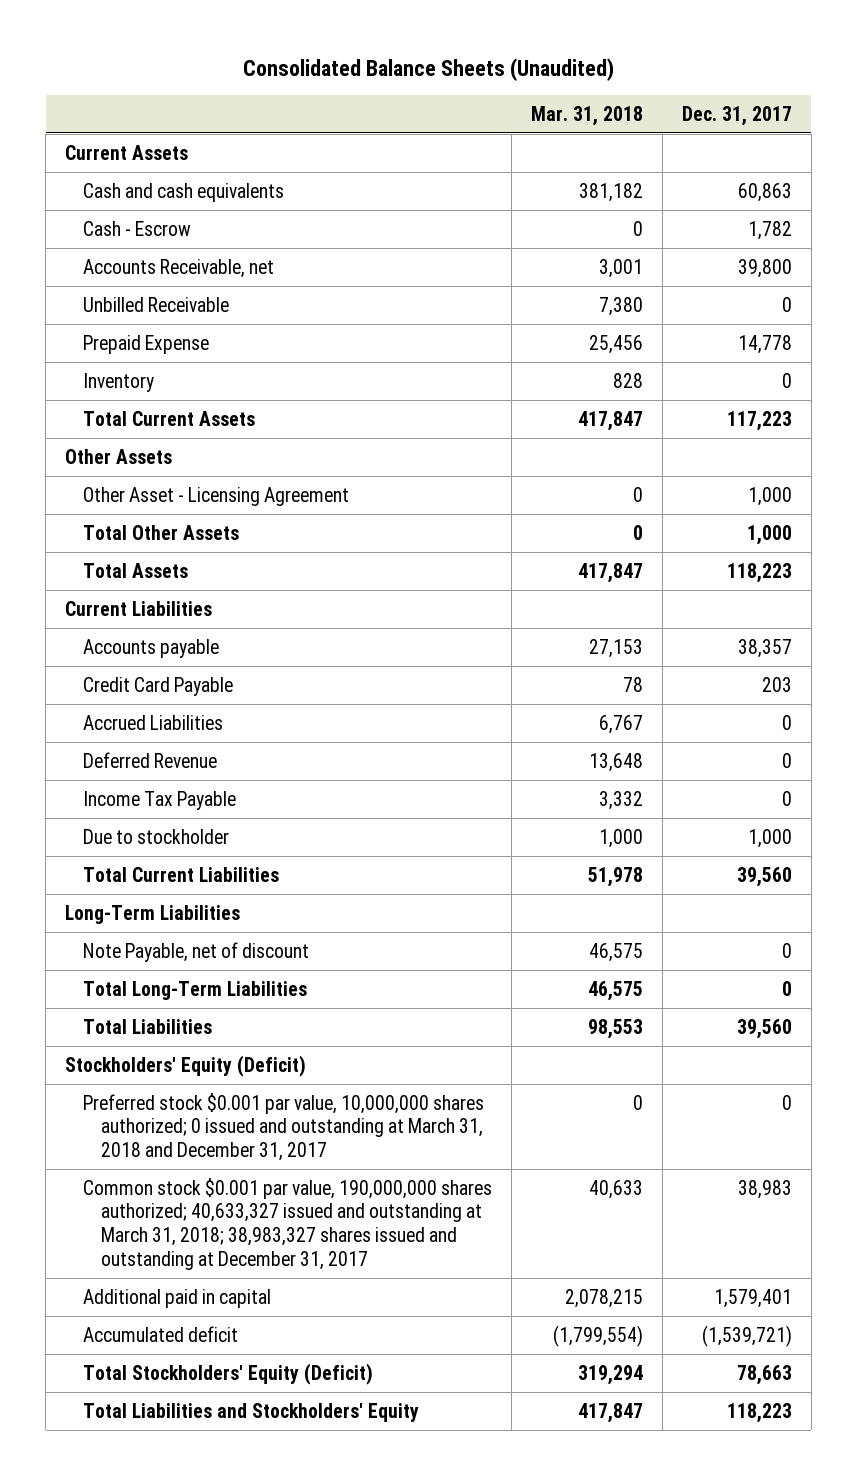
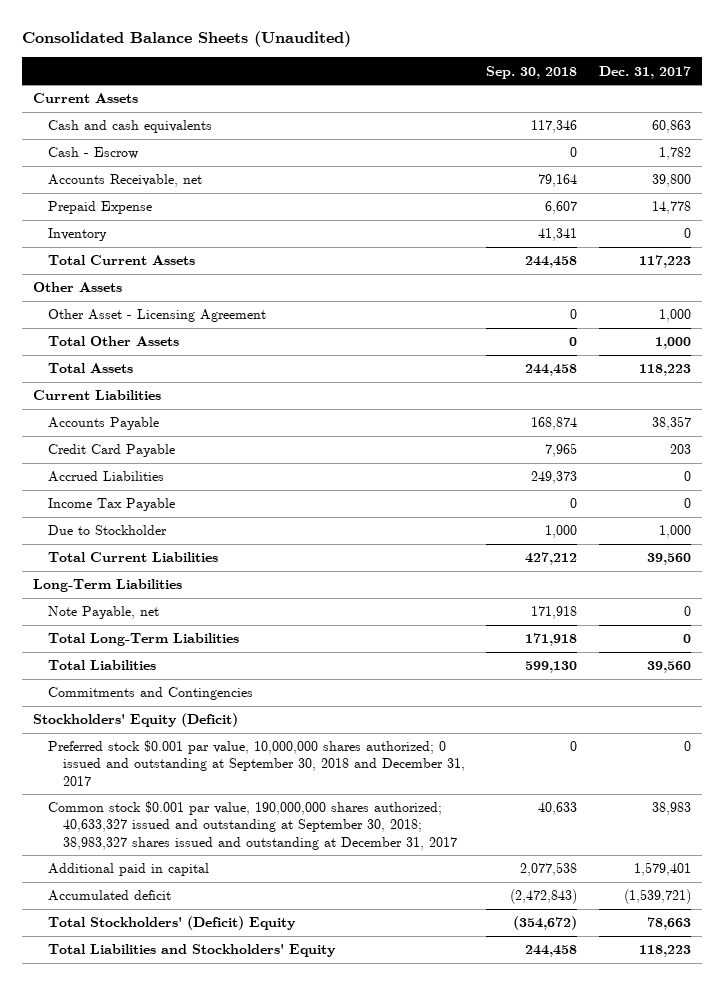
[531,105,644,126] Mar. 31, 2018 -> none
none -> [486,65,578,79] Sep. 30, 2018
[83,296,230,312] Unbilled Receivable -> none
[83,638,220,658] Accounts payable -> [47,417,159,431] Accounts Payable
[83,751,218,768] Deferred Revenue -> none
[83,828,230,844] Due to stockholder -> [47,525,167,536] Due to Stockholder
[83,941,310,962] Note Payable, net of discount -> [47,606,159,620] Note Payable, net
none -> [47,687,253,701] Commitments and Contingencies
[83,1092,485,1162] Preferred stock $0.001 par value, 10,000,000 shares authorized; 0 issued and outstanding at March 31, 2018 and December 31, 2017 -> [47,740,465,786] Preferred stock $0.001 par value, 10,000,000 shares authorized; 0 issued and outstanding at September 30, 2018 and December 31, 2017
[83,1177,493,1270] Common stock $0.001 par value, 190,000,000 shares authorized; 40,633,327 issued and outstanding at March 31, 2018; 38,983,327 shares issued and outstanding at December 31, 2017 -> [47,801,457,850] Common stock $0.001 par value, 190,000,000 shares authorized; 40,633,327 issued and outstanding at September 30, 2018; 38,983,327 shares issued and outstanding at December 31, 2017
[83,1362,374,1385] Total Stockholders' Equity (Deficit) -> [47,916,296,931] Total Stockholders' (Deficit) Equity

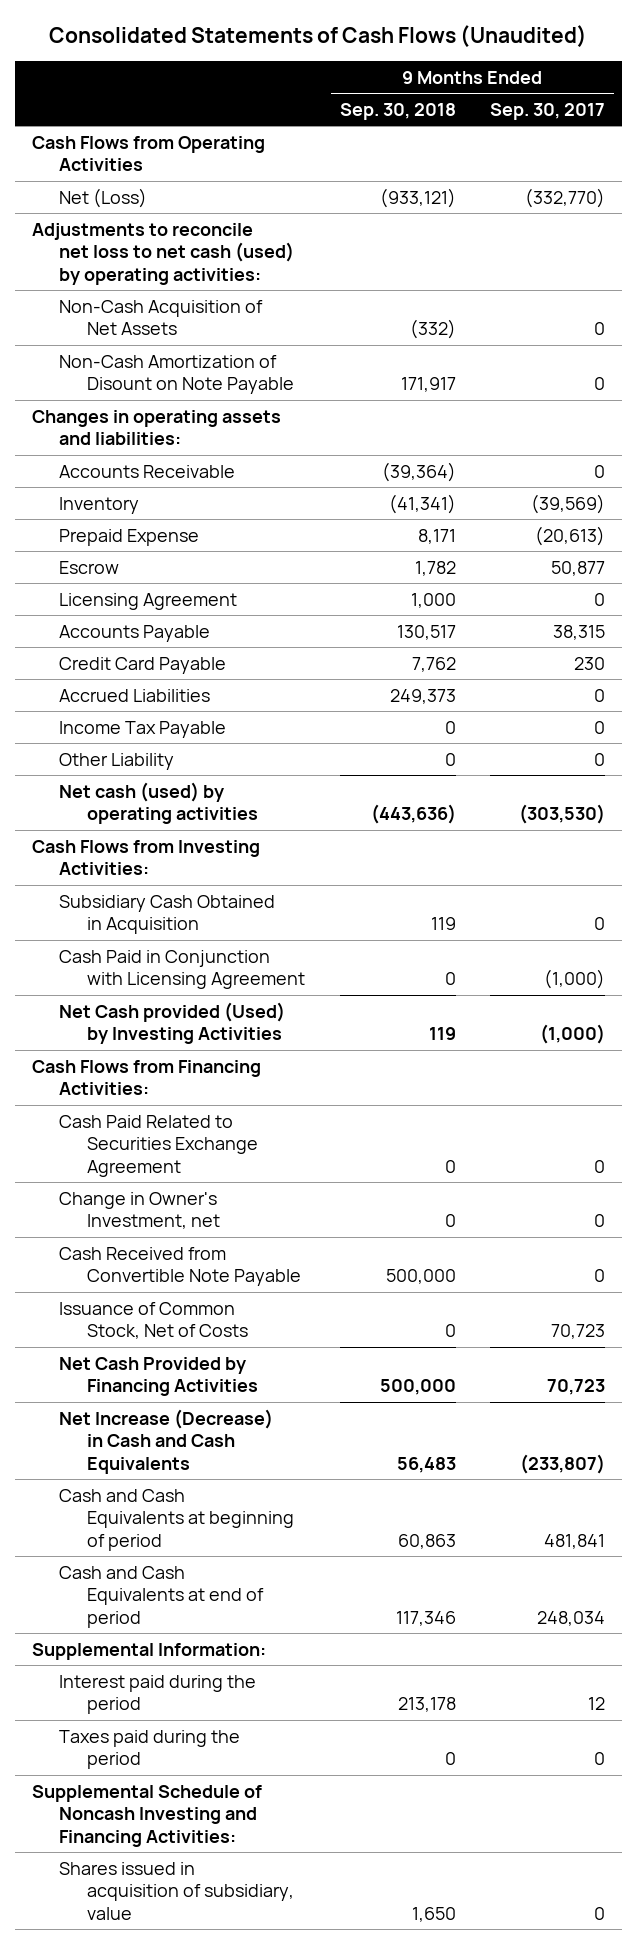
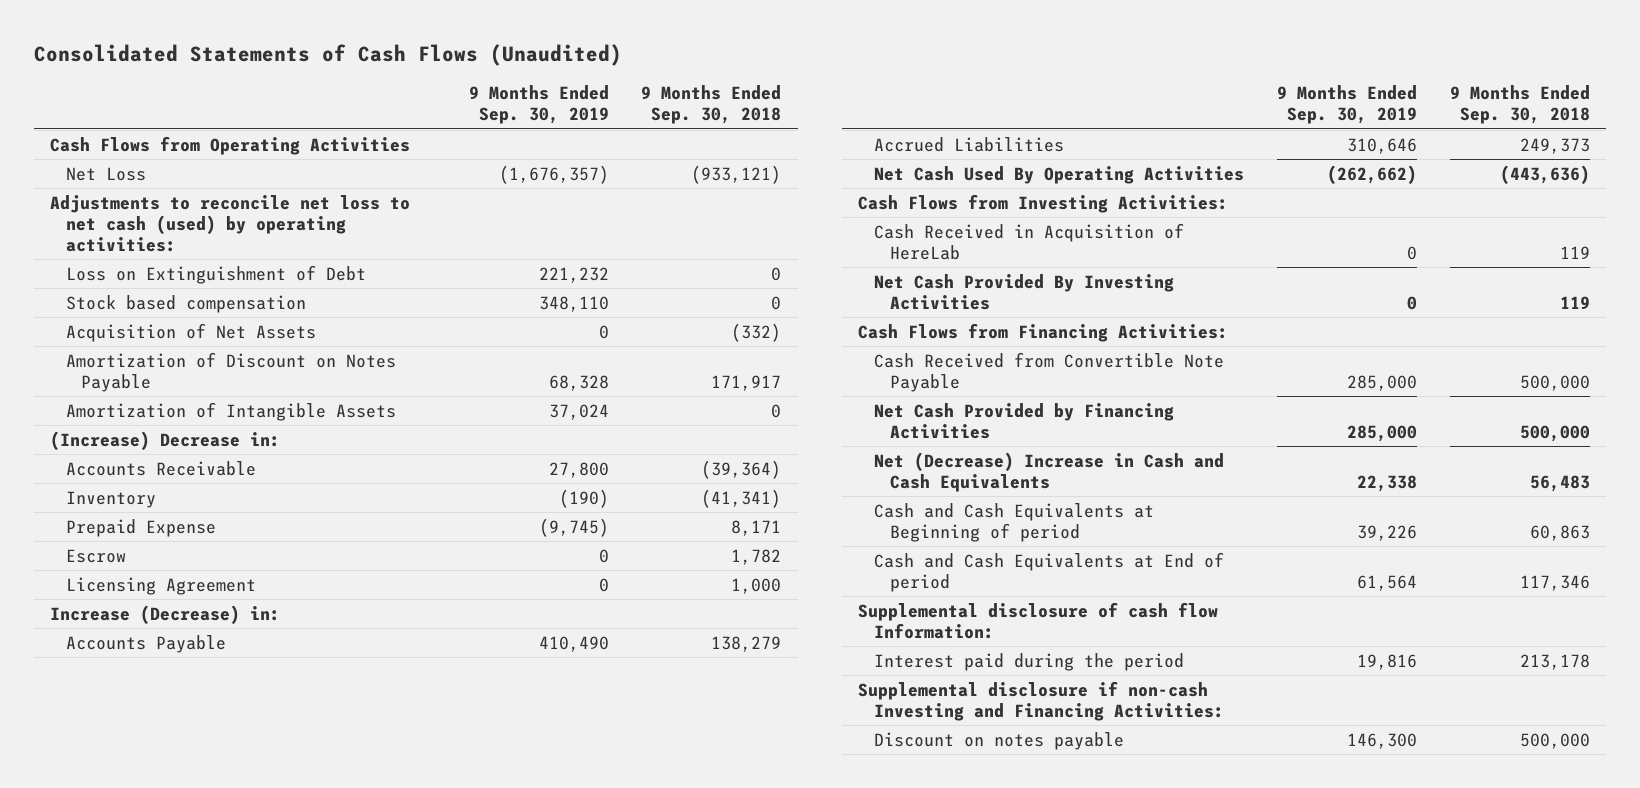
[489,102,605,120] Sep. 30, 2017 -> none
none -> [468,85,609,125] 9 Months Ended Sep. 30, 2019
[59,187,148,208] Net (Loss) -> [65,166,146,181] Net Loss
[31,409,281,446] Changes in operating assets and liabilities: -> none
none -> [65,264,366,284] Loss on Extinguishment of Debt
none -> [65,294,306,313] Stock based compensation
[59,299,264,336] Non-Cash Acquisition of Net Assets -> [65,322,316,342] Acquisition of Net Assets
[59,354,295,395] Non-Cash Amortization of Disount on Note Payable -> [65,351,396,392] Amortization of Discount on Notes Payable
none -> [65,401,396,421] Amortization of Intangible Assets
none -> [50,430,281,450] (Increase) Decrease in:
[59,656,227,674] Credit Card Payable -> none
none -> [50,604,281,624] Increase (Decrease) in:
[396,624,456,640] 130,517 -> [711,635,782,652] 138,279
[59,720,227,738] Income Tax Payable -> none
[59,752,175,770] Other Liability -> none
[59,781,259,825] Net cash (used) by operating activities -> [874,165,1245,184] Net Cash Used By Operating Activities
[59,949,306,990] Cash Paid in Conjunction with Licensing Agreement -> none
[59,894,276,935] Subsidiary Cash Obtained in Acquisition -> [874,222,1185,260] Cash Received in Acquisition of HereLab
[59,1001,286,1045] Net Cash provided (Used) by Investing Activities -> [874,273,1175,310] Net Cash Provided By Investing Activities
[59,1114,259,1177] Cash Paid Related to Securities Exchange Agreement -> none
[59,1191,221,1230] Change in Owner's Investment, net -> none
[59,1301,249,1340] Issuance of Common Stock, Net of Costs -> none
[59,1408,274,1474] Net Increase (Decrease) in Cash and Cash Equivalents -> [874,451,1225,492] Net (Decrease) Increase in Cash and Cash Equivalents
[59,1488,295,1551] Cash and Cash Equivalents at beginning of period -> [874,502,1155,542] Cash and Cash Equivalents at Beginning of period
[59,1565,265,1628] Cash and Cash Equivalents at end of period -> [874,551,1225,592] Cash and Cash Equivalents at End of period
[31,1642,266,1660] Supplemental Information: -> [858,601,1219,639] Supplemental disclosure of cash flow Information:
[59,1729,241,1770] Taxes paid during the period -> none
[59,1861,295,1920] Shares issued in acquisition of subsidiary, value -> none
[31,1784,262,1847] Supplemental Schedule of Noncash Investing and Financing Activities: -> [858,680,1225,721] Supplemental disclosure if non-cash Investing and Financing Activities:
none -> [874,731,1125,750] Discount on notes payable

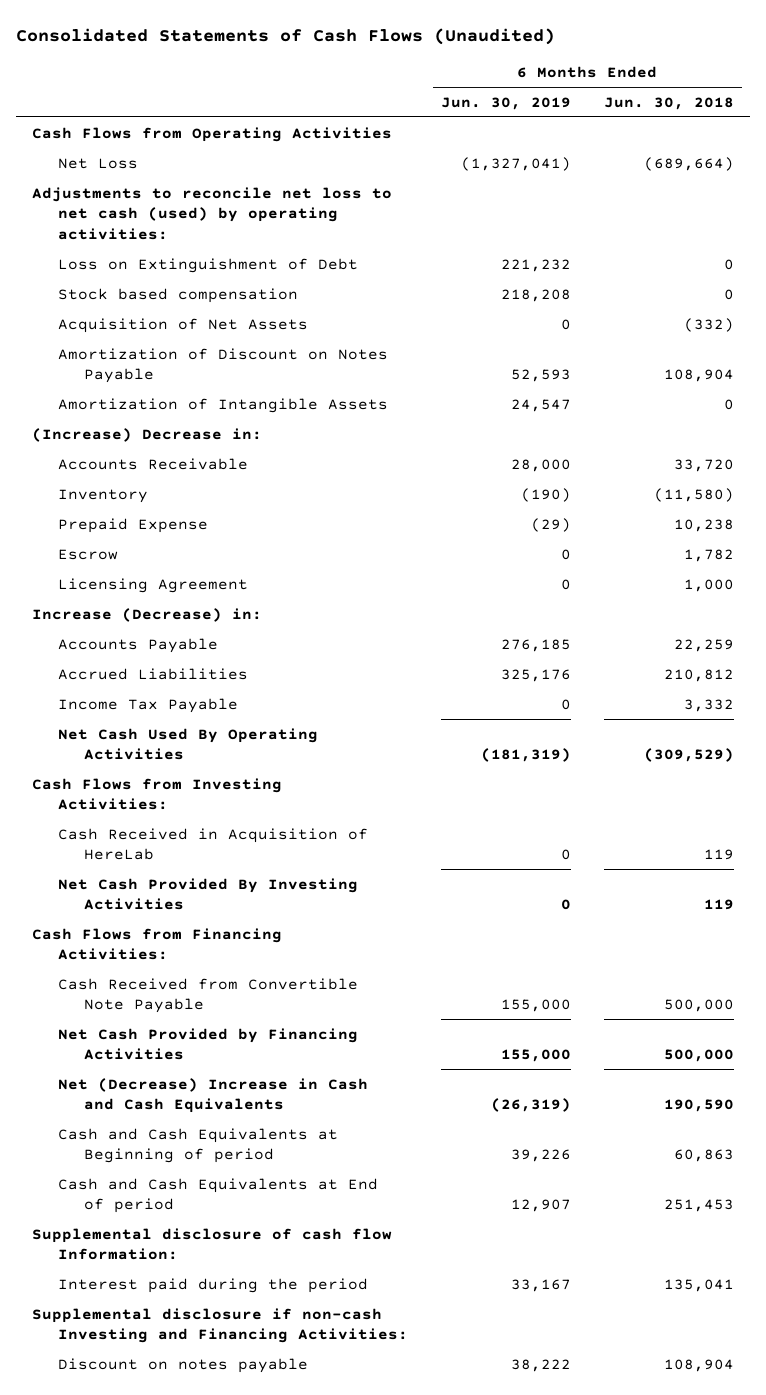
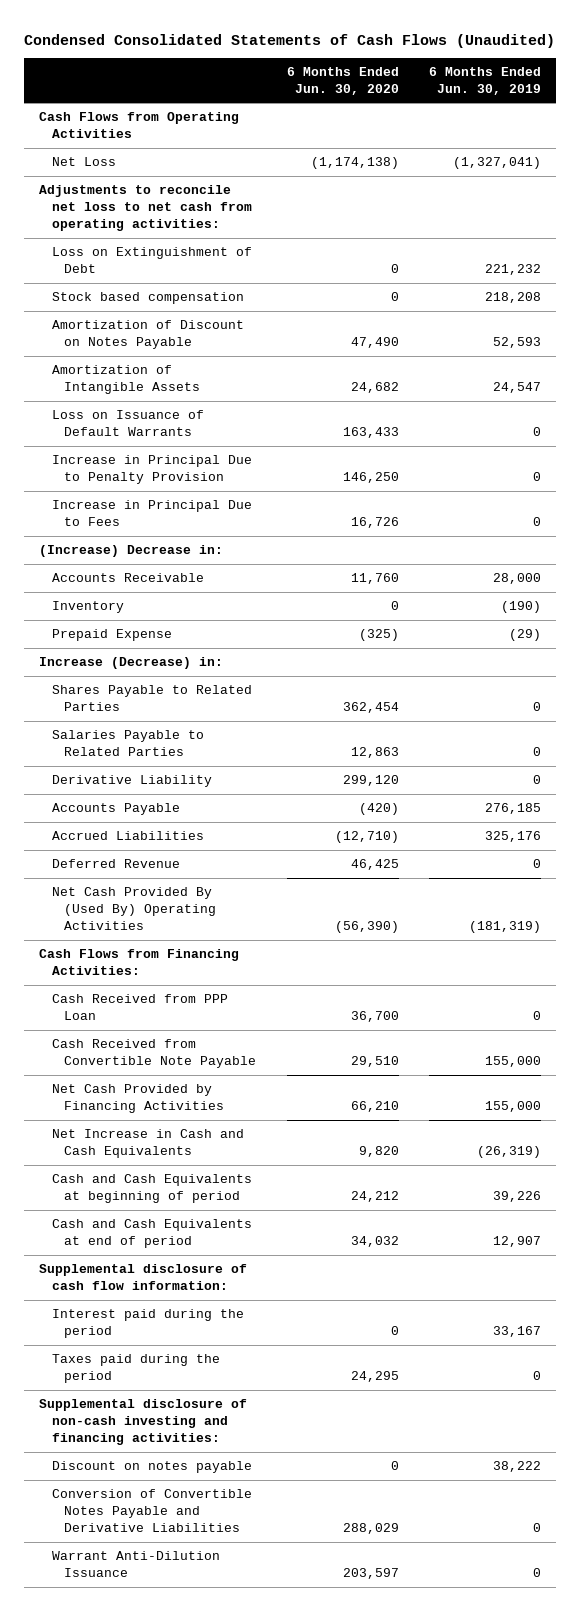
[16,28,556,46] Consolidated Statements of Cash Flows (Unaudited) -> [24,33,556,48] Condensed Consolidated Statements of Cash Flows (Unaudited)
[603,96,734,110] Jun. 30, 2018 -> none
none -> [286,66,399,95] 6 Months Ended Jun. 30, 2020
[32,186,393,240] Adjustments to reconcile net loss to net cash (used) by operating activities: -> [39,185,252,232] Adjustments to reconcile net loss to net cash from operating activities:
[58,317,309,333] Acquisition of Net Assets -> none
none -> [51,410,204,437] Loss on Issuance of Default Warrants
none -> [51,455,252,485] Increase in Principal Due to Penalty Provision
none -> [51,500,252,527] Increase in Principal Due to Fees
[58,548,119,560] Escrow -> none
[58,577,249,593] Licensing Agreement -> none
none -> [51,685,252,712] Shares Payable to Related Parties
none -> [51,730,204,757] Salaries Payable to Related Parties
none -> [51,775,212,788] Derivative Liability
[58,697,239,713] Income Tax Payable -> none
[32,777,283,811] Cash Flows from Investing Activities: -> none
[58,827,369,861] Cash Received in Acquisition of HereLab -> none
[58,877,359,911] Net Cash Provided By Investing Activities -> none
none -> [51,859,180,869] Deferred Revenue
[58,727,319,761] Net Cash Used By Operating Activities -> [51,887,217,931] Net Cash Provided By (Used By) Operating Activities
none -> [51,994,228,1021] Cash Received from PPP Loan
[58,1077,369,1114] Net (Decrease) Increase in Cash and Cash Equivalents -> [51,1129,244,1159] Net Increase in Cash and Cash Equivalents
[58,1127,339,1164] Cash and Cash Equivalents at Beginning of period -> [51,1174,252,1204] Cash and Cash Equivalents at beginning of period
[58,1177,379,1214] Cash and Cash Equivalents at End of period -> [51,1219,252,1249] Cash and Cash Equivalents at end of period
[32,1227,393,1261] Supplemental disclosure of cash flow Information: -> [39,1264,248,1291] Supplemental disclosure of cash flow information:
none -> [51,1354,220,1384] Taxes paid during the period
[32,1307,409,1344] Supplemental disclosure if non-cash Investing and Financing Activities: -> [39,1399,248,1446] Supplemental disclosure of non-cash investing and financing activities:
none -> [51,1489,252,1533] Conversion of Convertible Notes Payable and Derivative Liabilities
none -> [51,1551,220,1578] Warrant Anti-Dilution Issuance

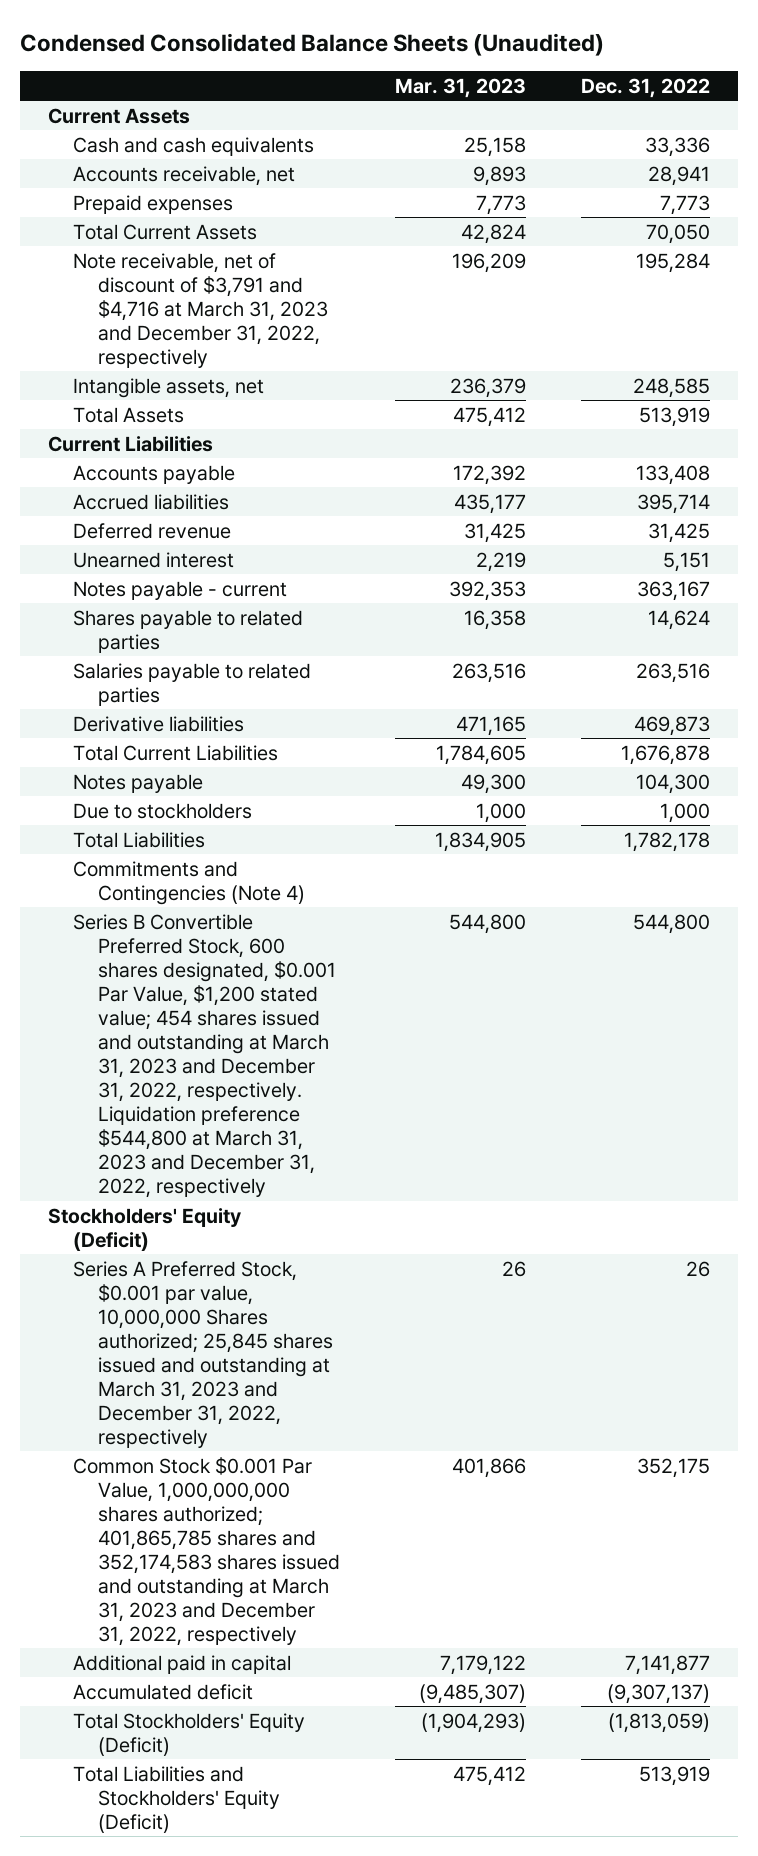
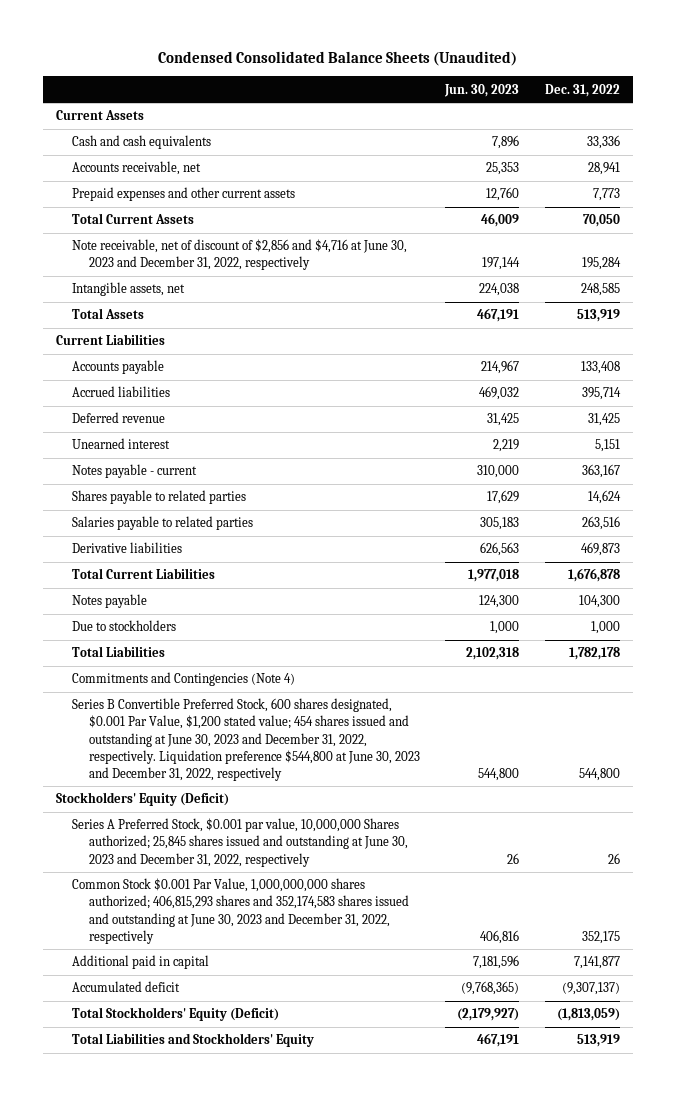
[395,77,527,98] Mar. 31, 2023 -> none
none -> [444,83,520,97] Jun. 30, 2023
[73,194,234,214] Prepaid expenses -> [72,187,296,202] Prepaid expenses and other current assets
[73,252,329,368] Note receivable, net of discount of $3,791 and $4,716 at March 31, 2023 and December 31, 2022, respectively -> [72,239,408,271] Note receivable, net of discount of $2,856 and $4,716 at June 30, 2023 and December 31, 2022, respectively
[73,913,337,1199] Series B Convertible Preferred Stock, 600 shares designated, $0.001 Par Value, $1,200 stated value; 454 shares issued and outstanding at March 31, 2023 and December 31, 2022, respectively. Liquidation preference $544,800 at March 31, 2023 and December 31, 2022, respectively -> [72,698,420,781] Series B Convertible Preferred Stock, 600 shares designated, $0.001 Par Value, $1,200 stated value; 454 shares issued and outstanding at June 30, 2023 and December 31, 2022, respectively. Liquidation preference $544,800 at June 30, 2023 and December 31, 2022, respectively
[73,1260,334,1449] Series A Preferred Stock, $0.001 par value, 10,000,000 Shares authorized; 25,845 shares issued and outstanding at March 31, 2023 and December 31, 2022, respectively -> [72,818,408,867] Series A Preferred Stock, $0.001 par value, 10,000,000 Shares authorized; 25,845 shares issued and outstanding at June 30, 2023 and December 31, 2022, respectively
[73,1456,341,1647] Common Stock $0.001 Par Value, 1,000,000,000 shares authorized; 401,865,785 shares and 352,174,583 shares issued and outstanding at March 31, 2023 and December 31, 2022, respectively -> [72,878,409,944] Common Stock $0.001 Par Value, 1,000,000,000 shares authorized; 406,815,293 shares and 352,174,583 shares issued and outstanding at June 30, 2023 and December 31, 2022, respectively
[73,1765,281,1833] Total Liabilities and Stockholders' Equity (Deficit) -> [72,1033,315,1048] Total Liabilities and Stockholders' Equity

